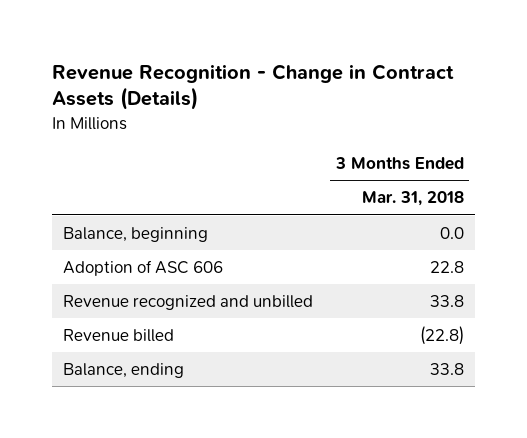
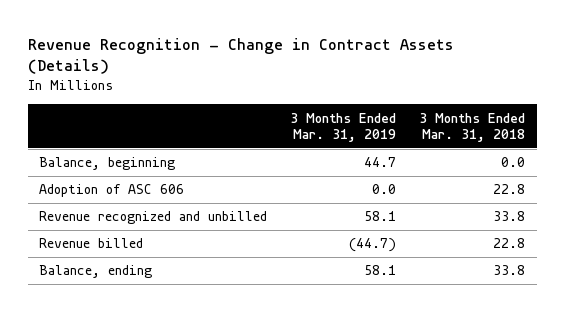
none -> [290,112,397,143] 3 Months Ended Mar. 31, 2019
[419,326,464,346] (22.8) -> [493,238,526,249] 22.8

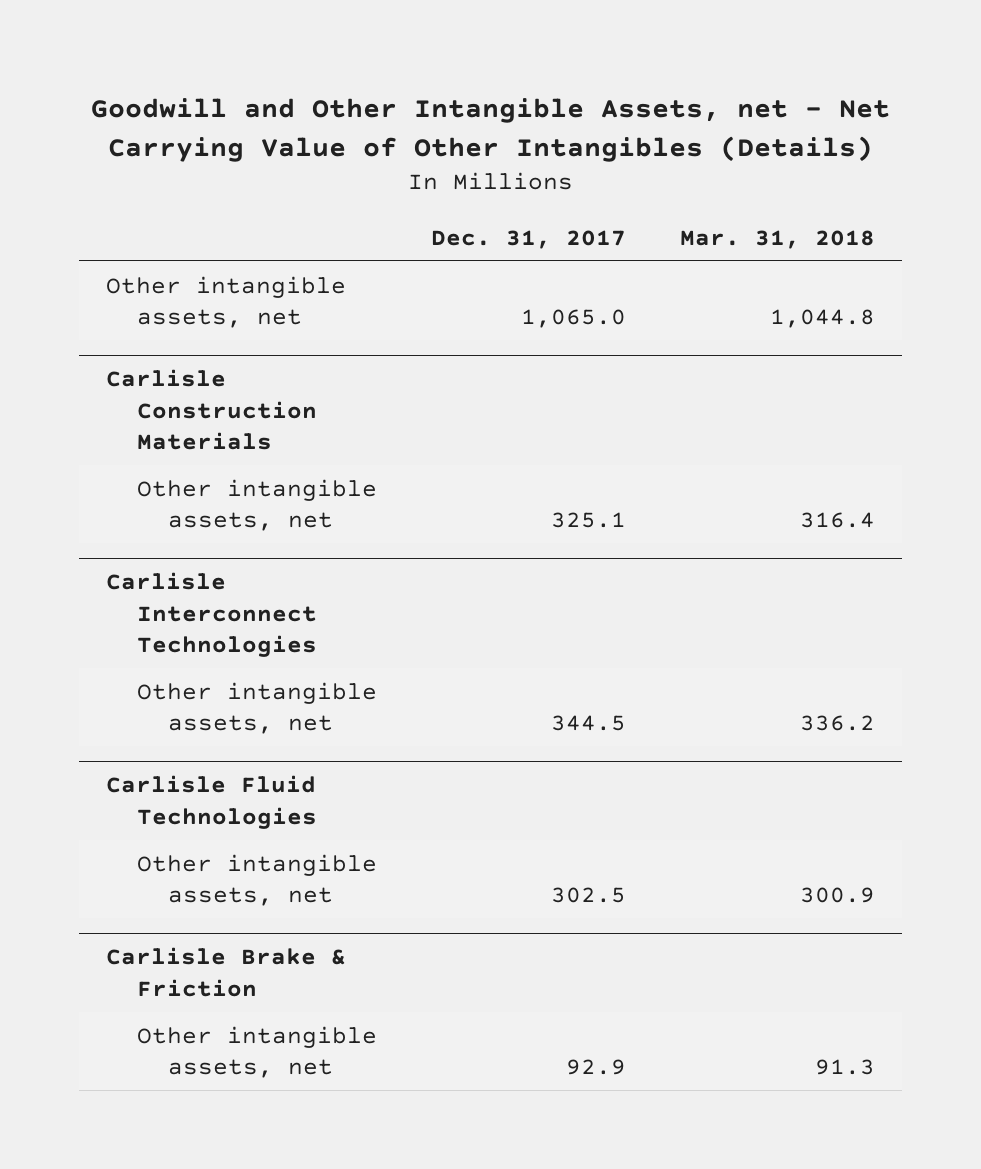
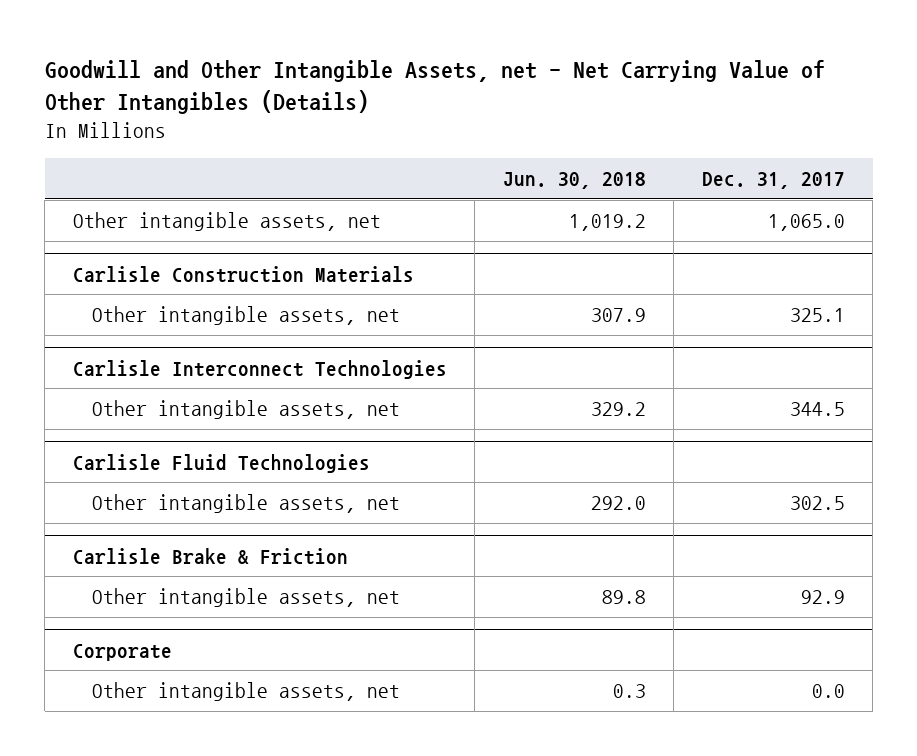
[680,229,876,249] Mar. 31, 2018 -> none
none -> [502,171,646,189] Jun. 30, 2018
none -> [72,643,172,661] Corporate
none -> [92,682,401,702] Other intangible assets, net

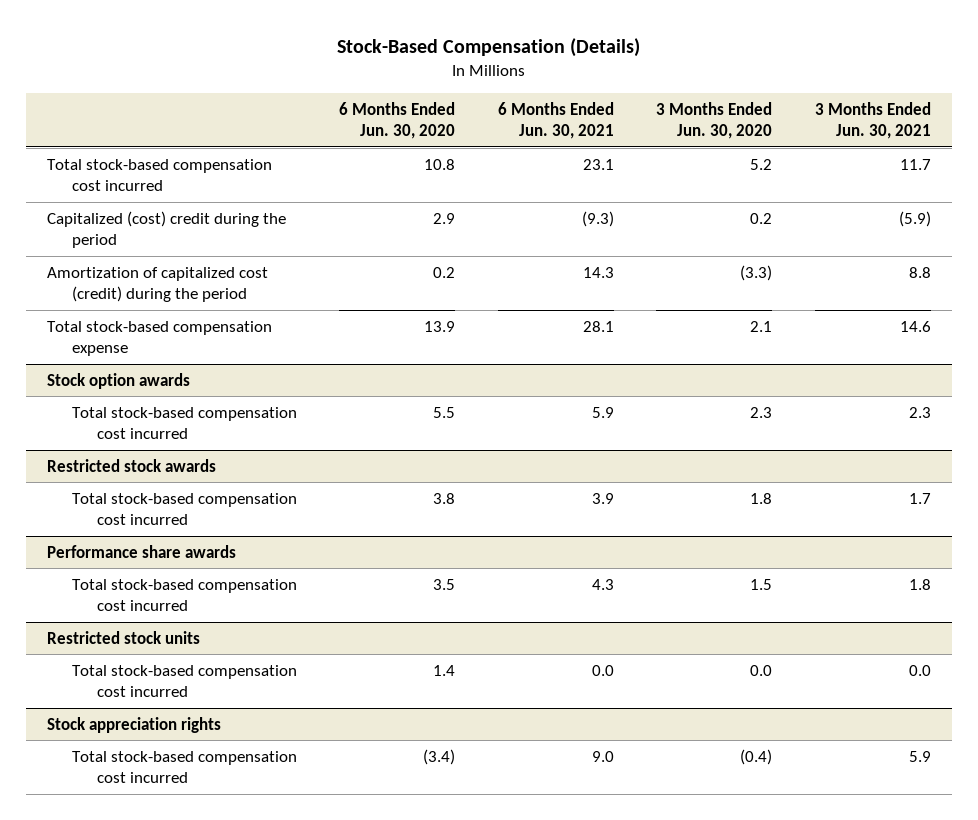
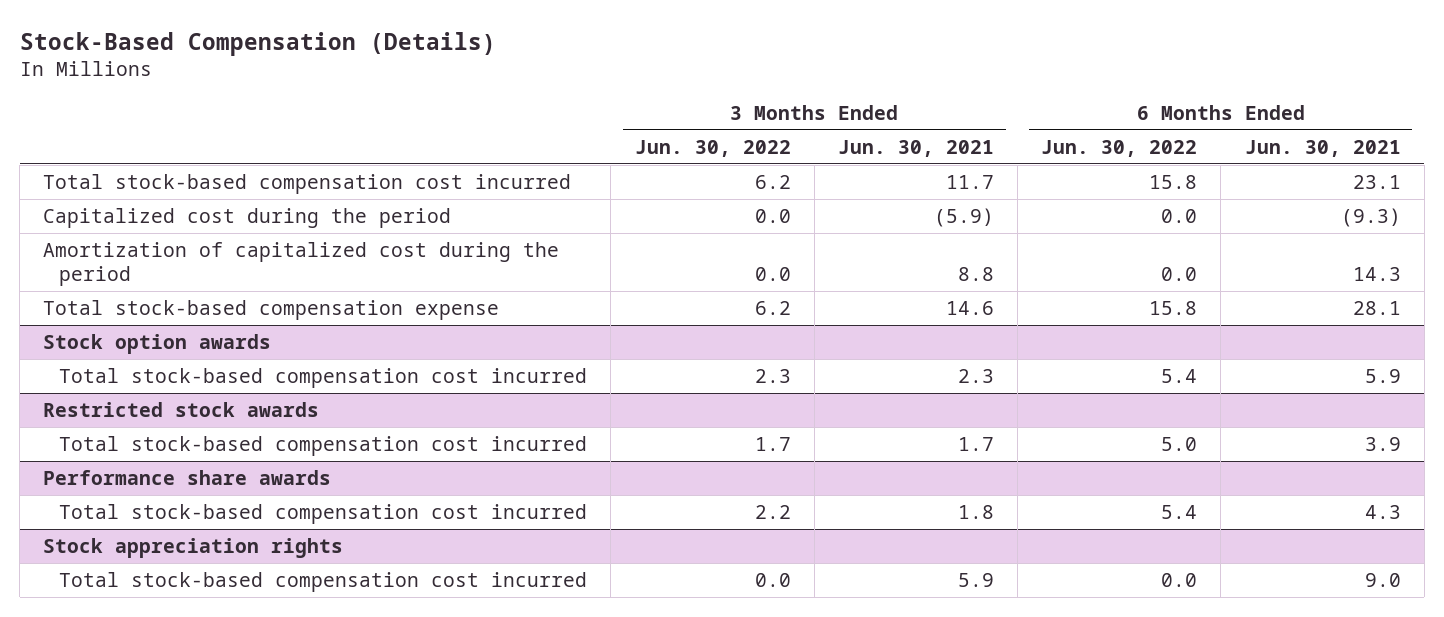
[339,101,456,140] 6 Months Ended Jun. 30, 2020 -> none
[656,101,773,140] 3 Months Ended Jun. 30, 2020 -> none
none -> [634,139,791,157] Jun. 30, 2022
none -> [1041,139,1198,157] Jun. 30, 2022
[47,210,287,249] Capitalized (cost) credit during the period -> [43,207,452,228] Capitalized cost during the period
[47,266,269,303] Amortization of capitalized cost (credit) during the period -> [43,241,560,287] Amortization of capitalized cost during the period
[47,630,201,644] Restricted stock units -> none
[72,664,298,698] Total stock-based compensation cost incurred -> none

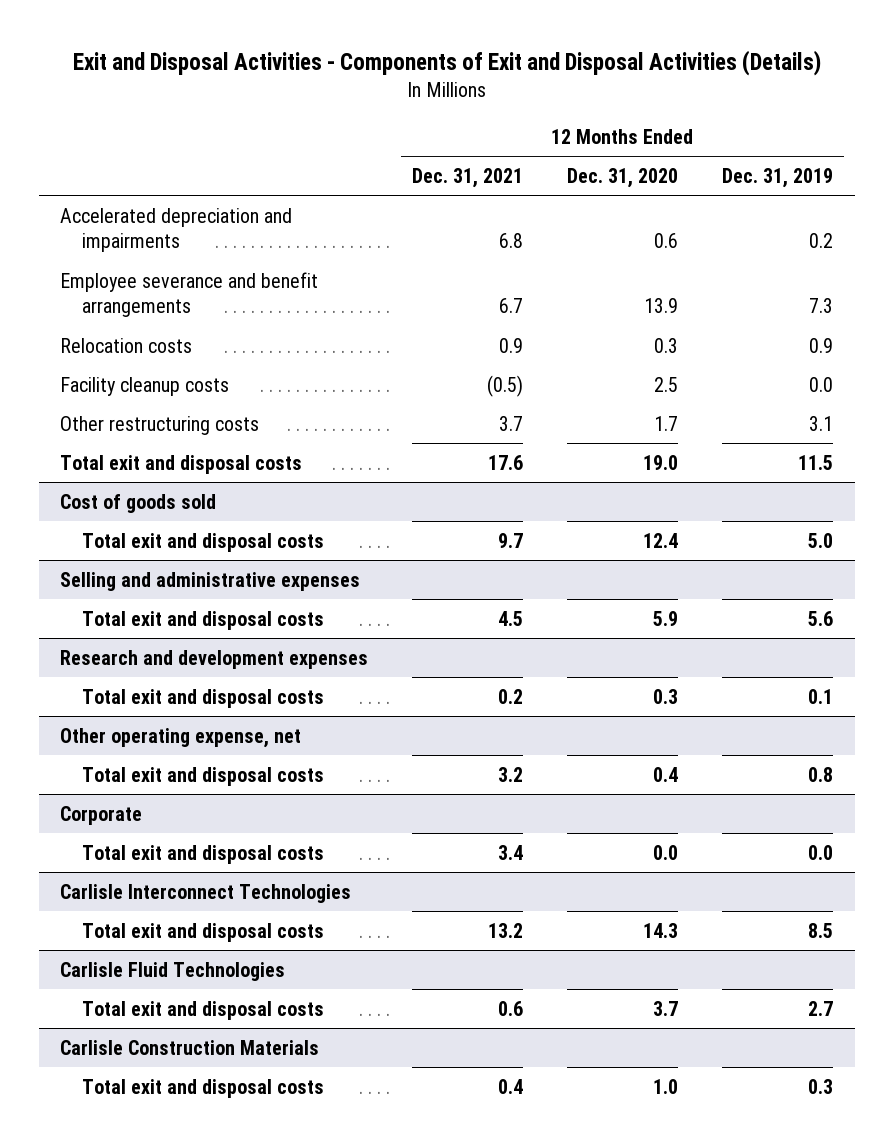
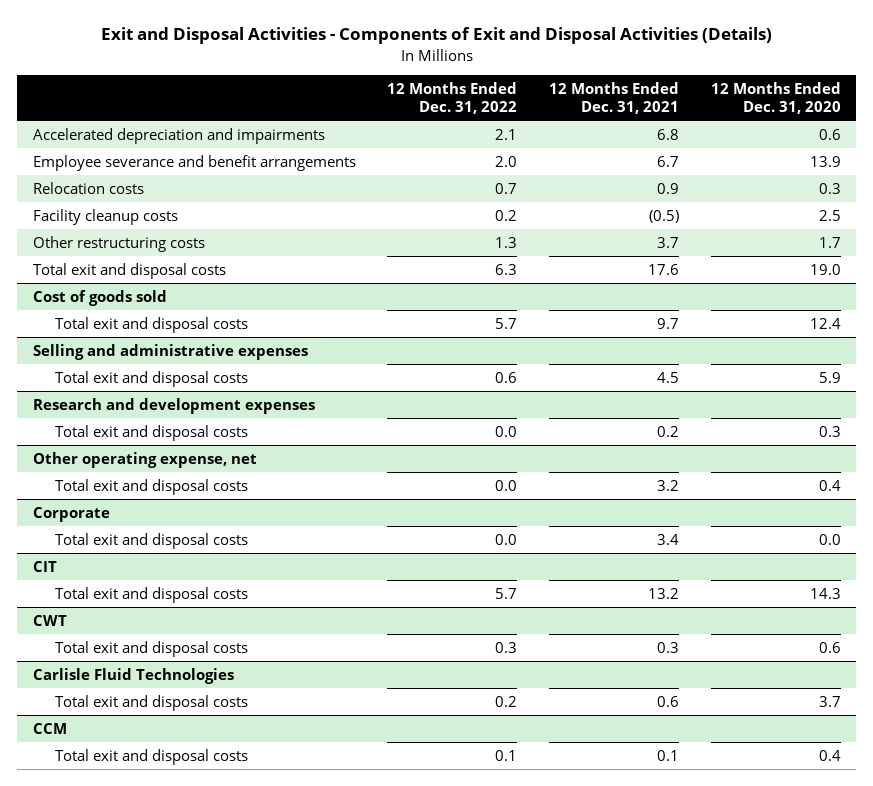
[721,167,833,188] Dec. 31, 2019 -> none
none -> [387,82,518,115] 12 Months Ended Dec. 31, 2022
[60,883,352,903] Carlisle Interconnect Technologies -> [32,560,57,572] CIT
none -> [32,614,67,626] CWT
none -> [54,640,248,657] Total exit and disposal costs
[60,1039,320,1055] Carlisle Construction Materials -> [32,722,67,734] CCM
[498,1078,524,1094] 0.4 -> [656,749,679,761] 0.1
[652,1078,678,1094] 1.0 -> [818,749,841,761] 0.4

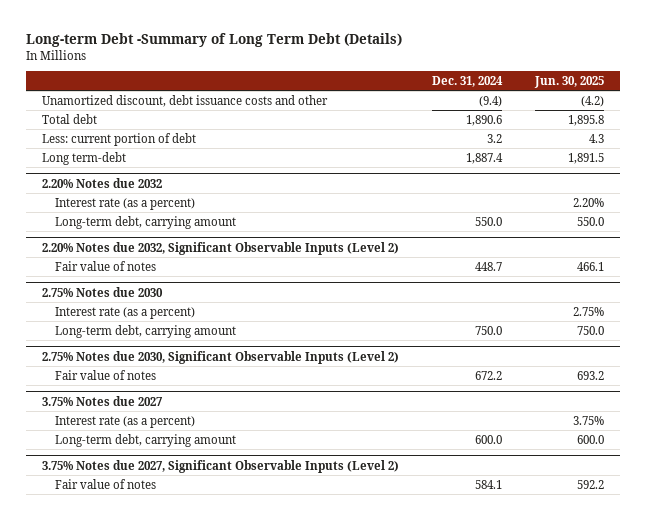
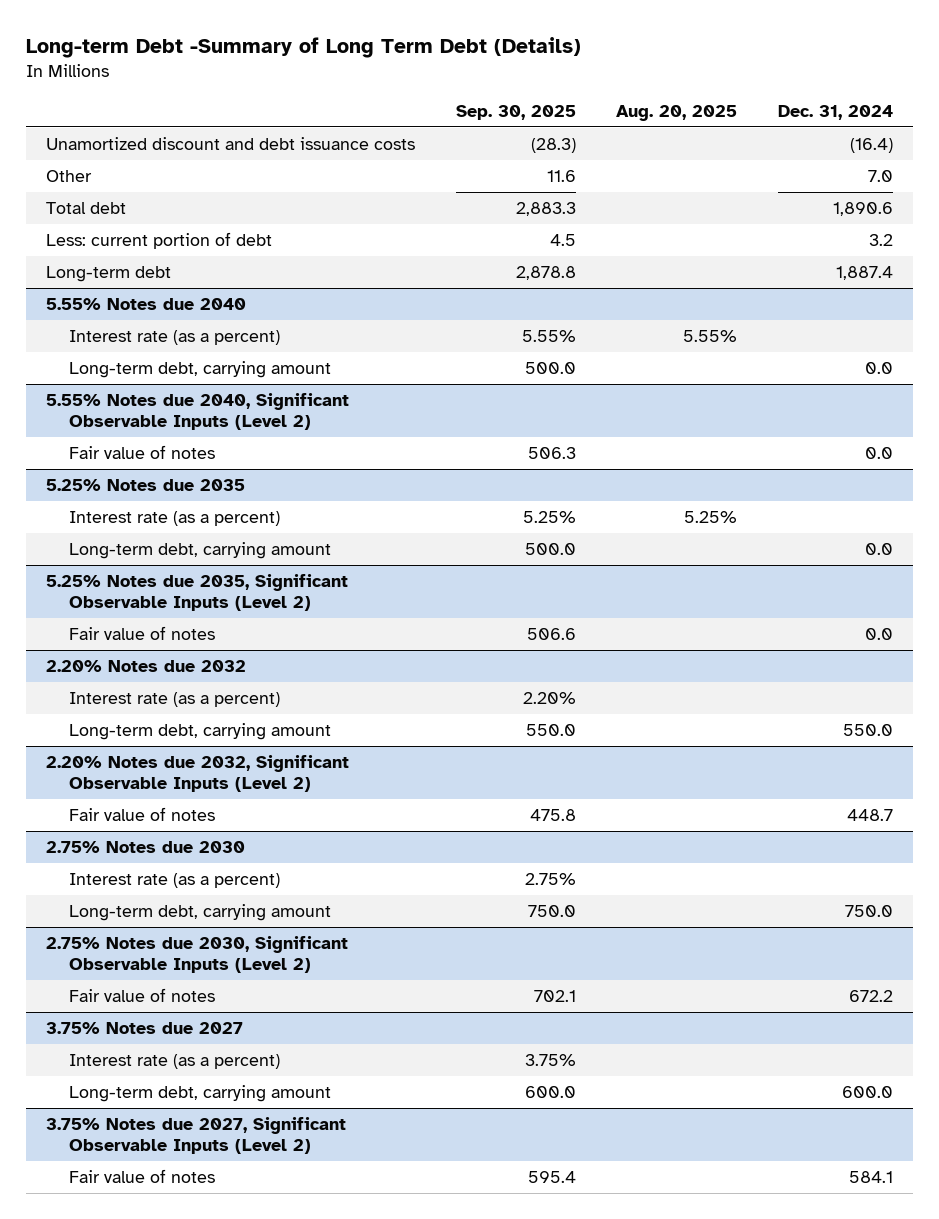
[533,75,604,88] Jun. 30, 2025 -> none
none -> [455,105,576,121] Sep. 30, 2025
none -> [616,105,738,122] Aug. 20, 2025
[42,94,329,107] Unamortized discount, debt issuance costs and other -> [46,136,416,150] Unamortized discount and debt issuance costs
[479,95,503,107] (9.4) -> [849,137,893,153] (16.4)
none -> [46,169,93,182] Other
[42,151,127,165] Long term-debt -> [46,265,172,282] Long-term debt
none -> [46,297,247,310] 5.55% Notes due 2040
none -> [69,329,281,345] Interest rate (as a percent)
none -> [69,360,332,378] Long-term debt, carrying amount
none -> [46,392,350,430] 5.55% Notes due 2040, Significant Observable Inputs (Level 2)
none -> [69,444,216,459] Fair value of notes
none -> [46,478,246,491] 5.25% Notes due 2035
none -> [69,510,281,526] Interest rate (as a percent)
none -> [69,541,332,559] Long-term debt, carrying amount
none -> [46,573,349,611] 5.25% Notes due 2035, Significant Observable Inputs (Level 2)
none -> [69,625,216,640] Fair value of notes

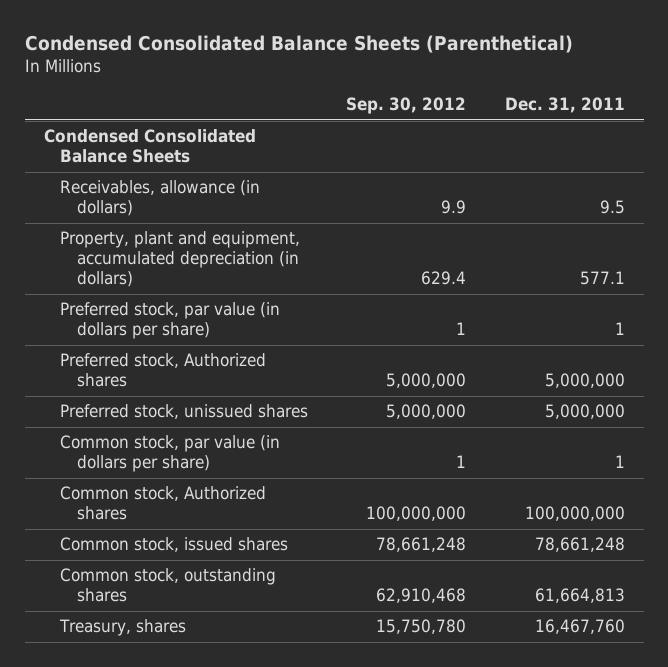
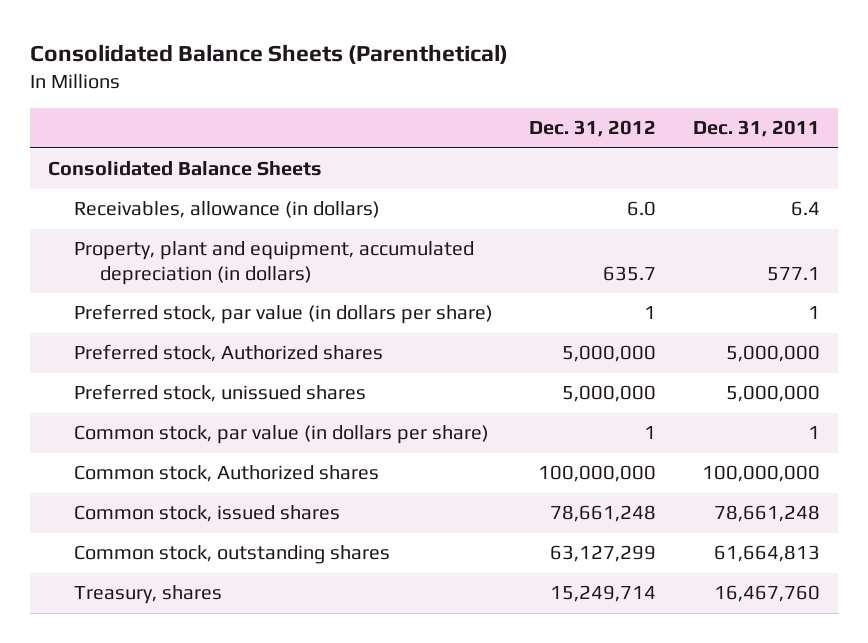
[24,35,573,54] Condensed Consolidated Balance Sheets (Parenthetical) -> [29,43,508,64] Consolidated Balance Sheets (Parenthetical)
[346,97,467,115] Sep. 30, 2012 -> none
none -> [529,120,657,138] Dec. 31, 2012
[43,129,256,164] Condensed Consolidated Balance Sheets -> [47,161,322,177] Consolidated Balance Sheets
[599,200,625,215] 9.5 -> [790,201,820,217] 6.4

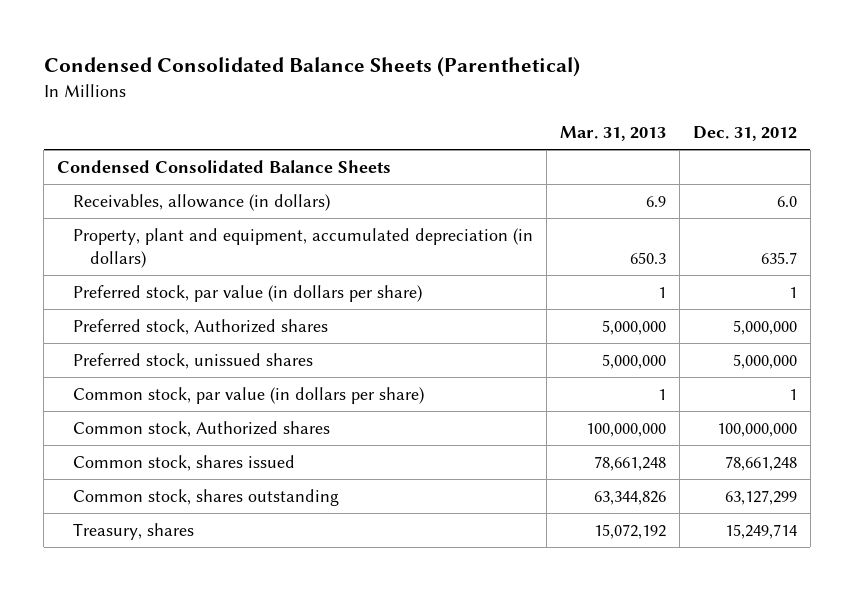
[29,43,508,64] Consolidated Balance Sheets (Parenthetical) -> [43,56,580,77] Condensed Consolidated Balance Sheets (Parenthetical)
[692,120,820,138] Dec. 31, 2011 -> none
none -> [560,125,667,141] Mar. 31, 2013
[47,161,322,177] Consolidated Balance Sheets -> [57,160,392,174] Condensed Consolidated Balance Sheets
[73,505,340,523] Common stock, issued shares -> [73,455,296,472] Common stock, shares issued
[73,545,390,565] Common stock, outstanding shares -> [73,489,340,507] Common stock, shares outstanding

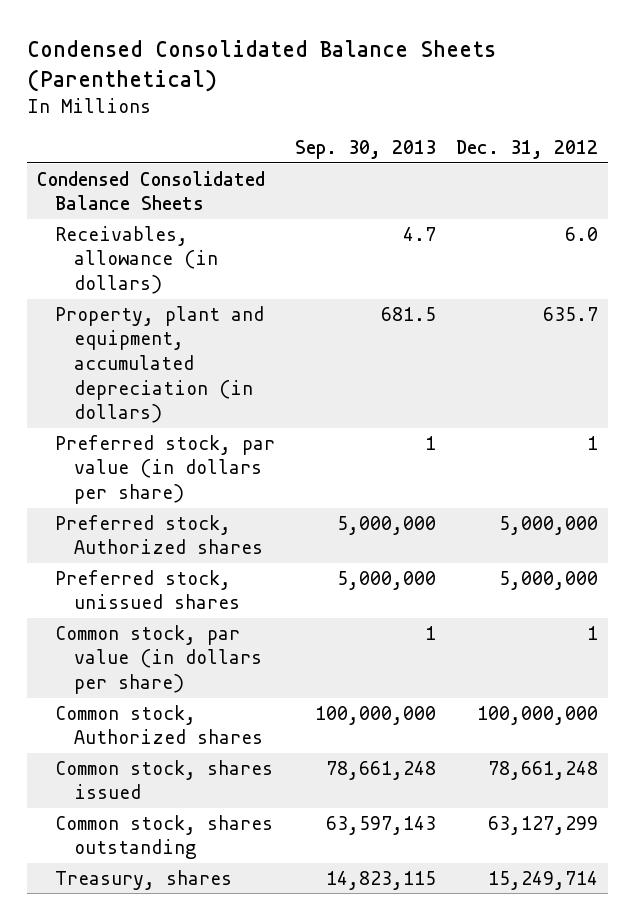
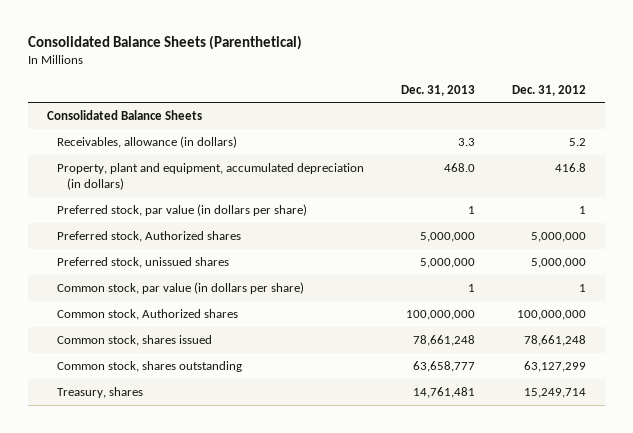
[26,40,496,93] Condensed Consolidated Balance Sheets (Parenthetical) -> [28,35,303,51] Consolidated Balance Sheets (Parenthetical)
[295,140,437,160] Sep. 30, 2013 -> none
none -> [401,84,476,96] Dec. 31, 2013
[36,170,265,211] Condensed Consolidated Balance Sheets -> [46,109,202,120] Consolidated Balance Sheets
[565,226,599,241] 6.0 -> [569,137,587,146] 5.2
[543,306,599,321] 635.7 -> [555,162,587,172] 416.8

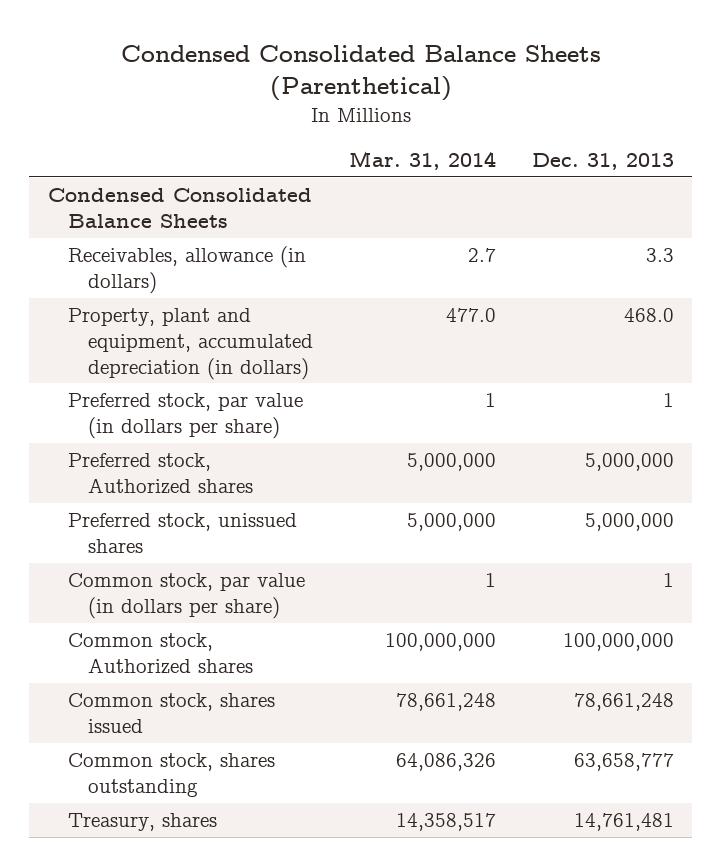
[28,35,303,51] Consolidated Balance Sheets (Parenthetical) -> [120,44,601,102] Condensed Consolidated Balance Sheets (Parenthetical)
[512,84,587,96] Dec. 31, 2012 -> none
none -> [348,150,496,170] Mar. 31, 2014
[46,109,202,120] Consolidated Balance Sheets -> [47,187,312,228] Condensed Consolidated Balance Sheets

